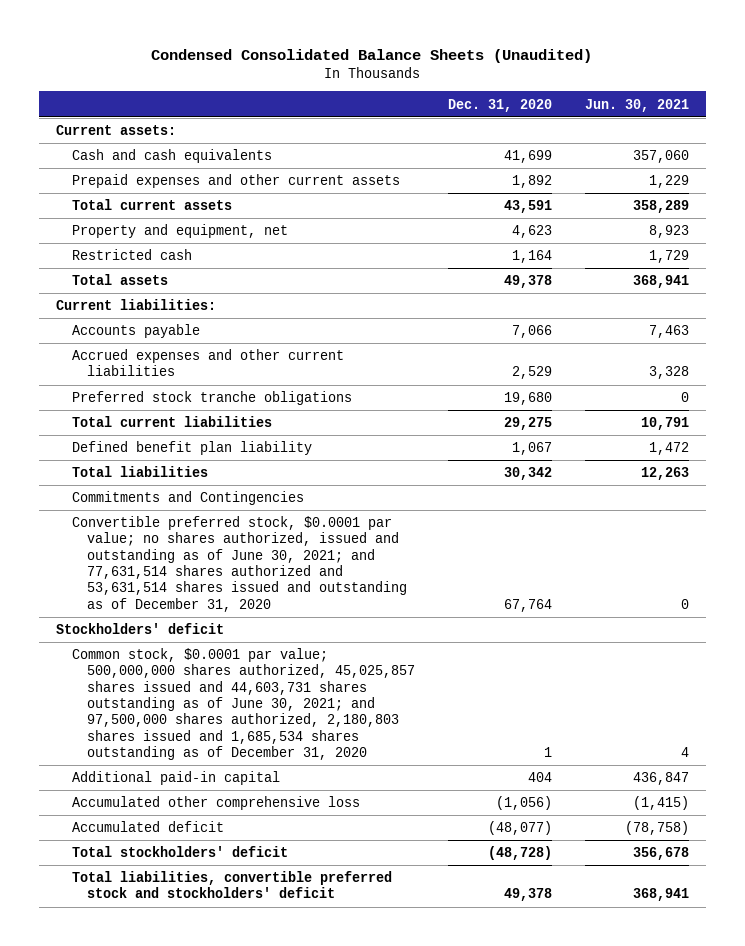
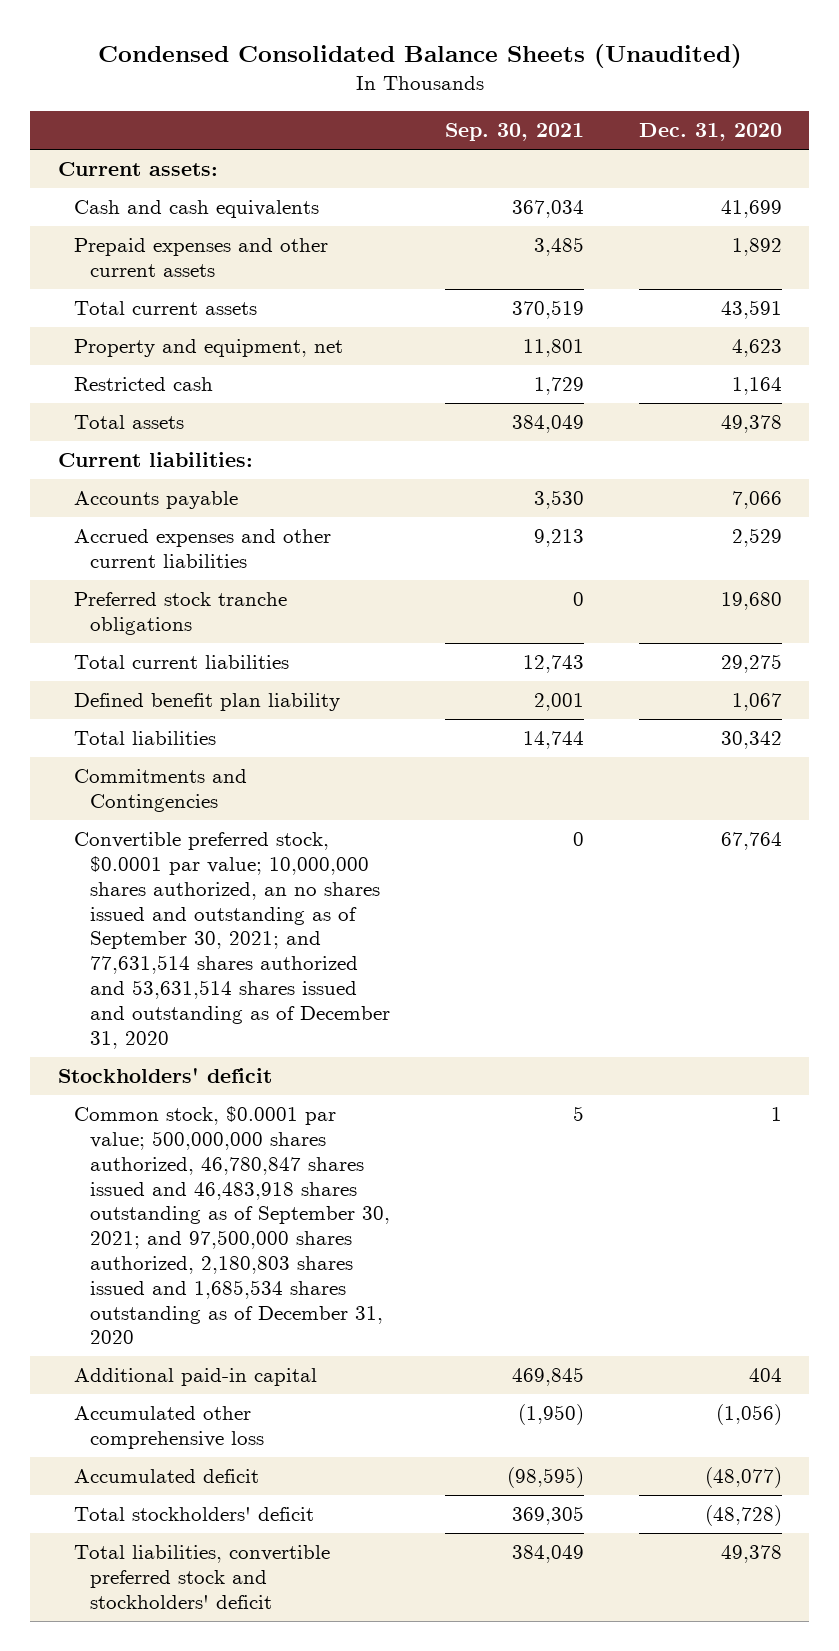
[585,98,690,112] Jun. 30, 2021 -> none
none -> [444,123,584,142] Sep. 30, 2021
[71,516,408,612] Convertible preferred stock, $0.0001 par value; no shares authorized, issued and outstanding as of June 30, 2021; and 77,631,514 shares authorized and 53,631,514 shares issued and outstanding as of December 31, 2020 -> [73,832,390,1049] Convertible preferred stock, $0.0001 par value; 10,000,000 shares authorized, an no shares issued and outstanding as of September 30, 2021; and 77,631,514 shares authorized and 53,631,514 shares issued and outstanding as of December 31, 2020
[71,648,416,761] Common stock, $0.0001 par value; 500,000,000 shares authorized, 45,025,857 shares issued and 44,603,731 shares outstanding as of June 30, 2021; and 97,500,000 shares authorized, 2,180,803 shares issued and 1,685,534 shares outstanding as of December 31, 2020 -> [73,1106,390,1345] Common stock, $0.0001 par value; 500,000,000 shares authorized, 46,780,847 shares issued and 46,483,918 shares outstanding as of September 30, 2021; and 97,500,000 shares authorized, 2,180,803 shares issued and 1,685,534 shares outstanding as of December 31, 2020

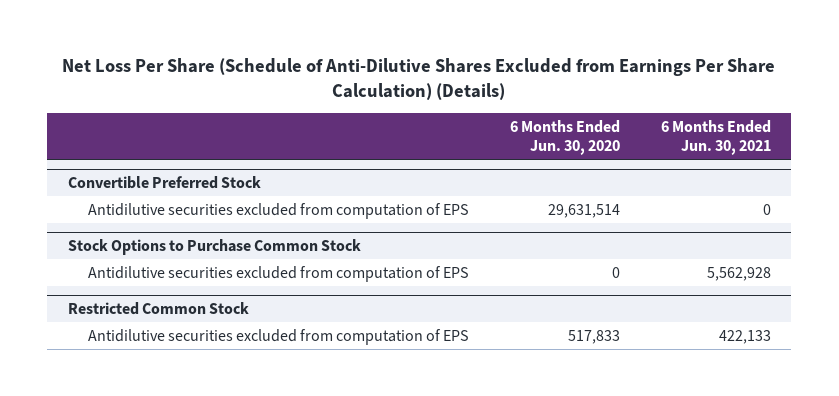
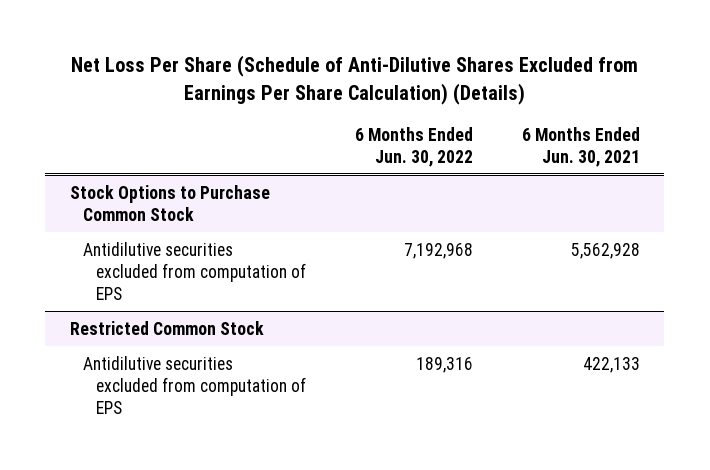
[510,119,621,156] 6 Months Ended Jun. 30, 2020 -> none
none -> [355,126,474,167] 6 Months Ended Jun. 30, 2022
[67,176,261,190] Convertible Preferred Stock -> none
[88,202,470,219] Antidilutive securities excluded from computation of EPS -> none

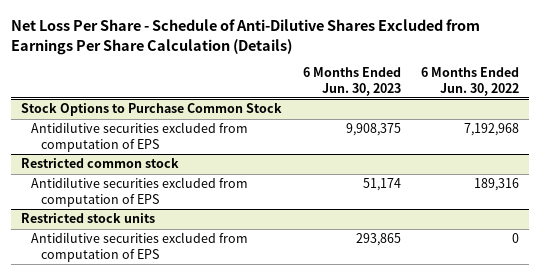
[70,55,638,105] Net Loss Per Share (Schedule of Anti-Dilutive Shares Excluded from Earnings Per Share Calculation) (Details) -> [11,18,481,55] Net Loss Per Share - Schedule of Anti-Dilutive Shares Excluded from Earnings Per Share Calculation (Details)
[521,126,640,167] 6 Months Ended Jun. 30, 2021 -> none
none -> [302,67,401,96] 6 Months Ended Jun. 30, 2023
[69,320,264,335] Restricted Common Stock -> [21,158,180,169] Restricted common stock
none -> [21,213,156,224] Restricted stock units
none -> [31,232,249,262] Antidilutive securities excluded from computation of EPS

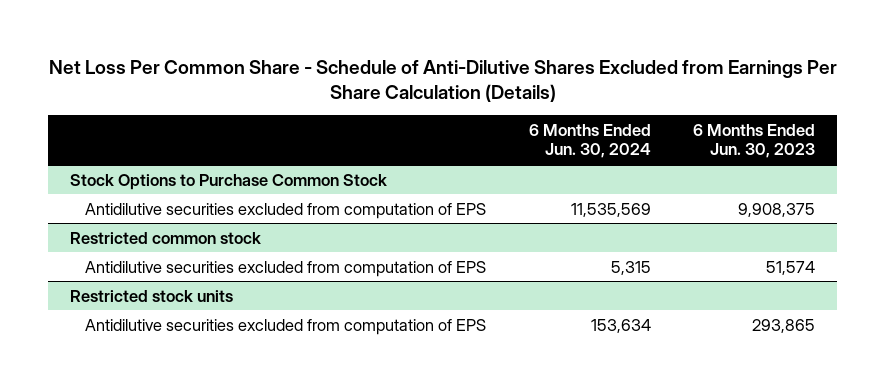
[11,18,481,55] Net Loss Per Share - Schedule of Anti-Dilutive Shares Excluded from Earnings Per Share Calculation (Details) -> [48,59,837,103] Net Loss Per Common Share - Schedule of Anti-Dilutive Shares Excluded from Earnings Per Share Calculation (Details)
[420,67,519,96] 6 Months Ended Jun. 30, 2022 -> none
none -> [528,124,651,159] 6 Months Ended Jun. 30, 2024
[362,178,401,192] 51,174 -> [766,260,816,275] 51,574

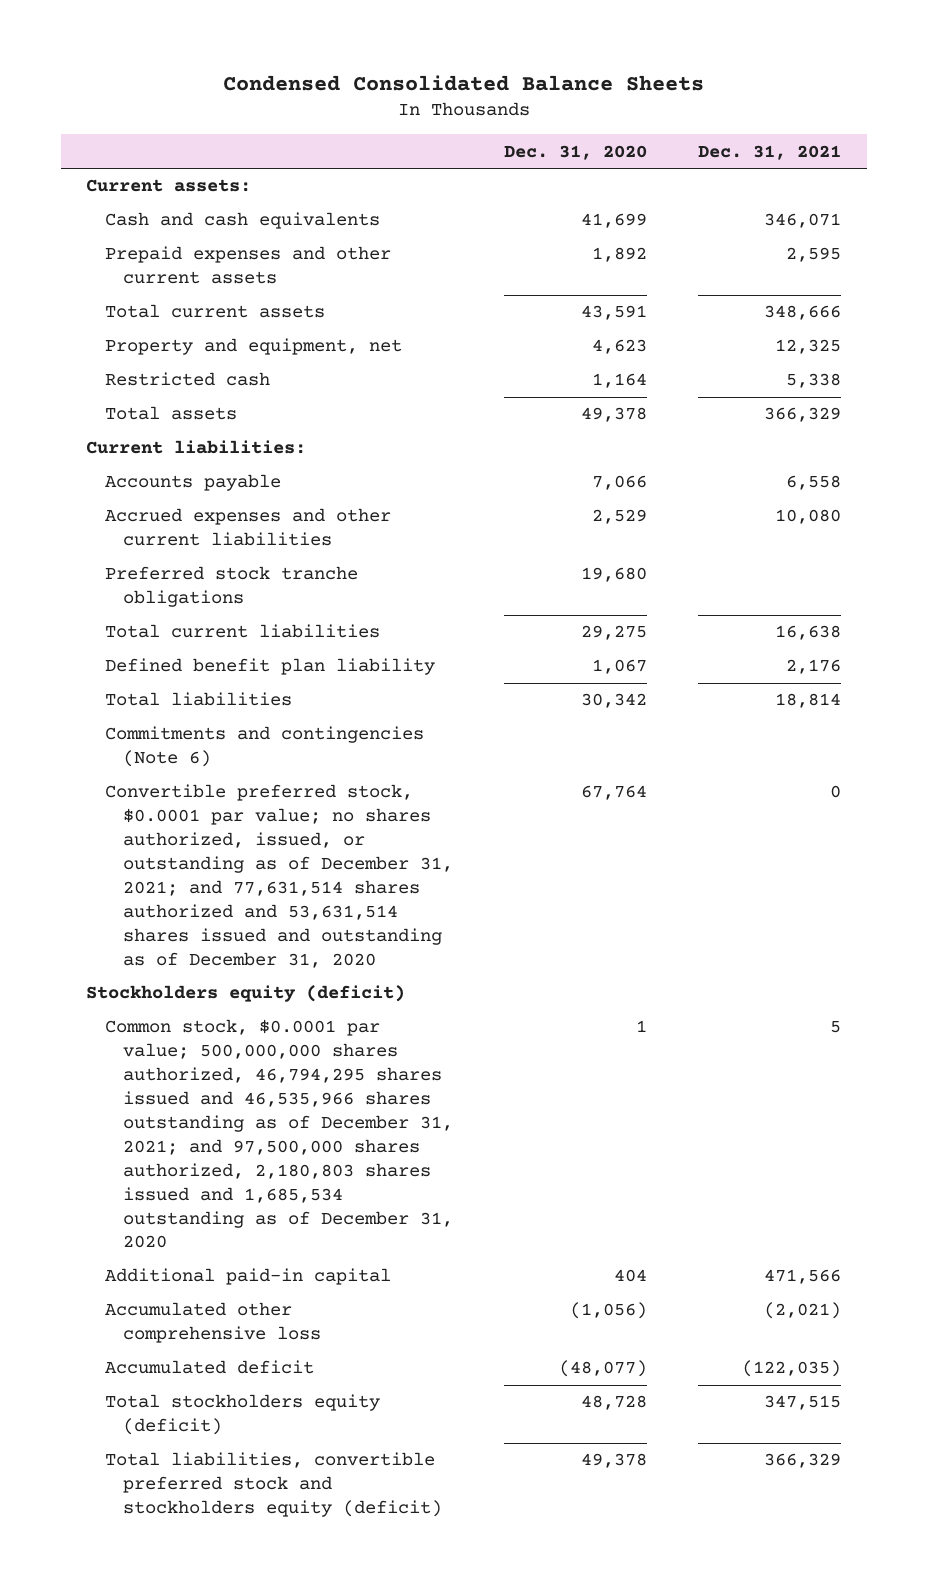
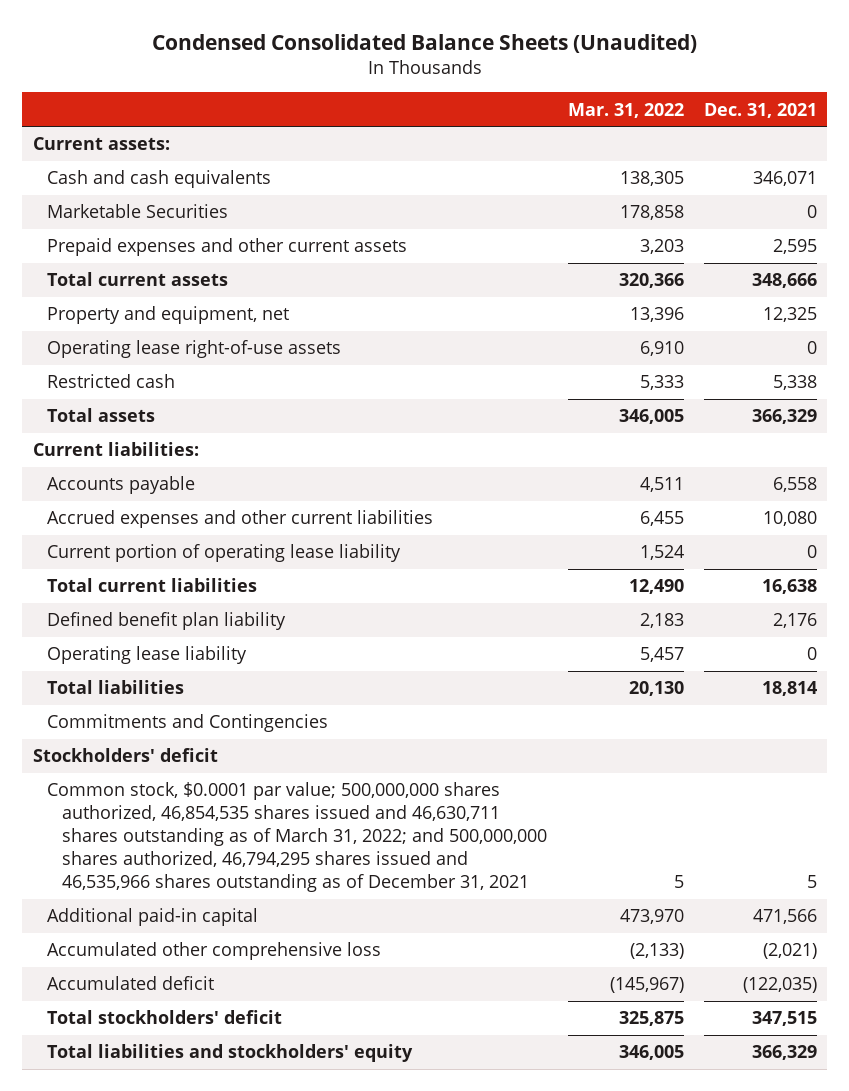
[222,74,704,91] Condensed Consolidated Balance Sheets -> [151,34,697,54] Condensed Consolidated Balance Sheets (Unaudited)
[504,144,648,160] Dec. 31, 2020 -> none
none -> [567,102,684,118] Mar. 31, 2022
none -> [47,204,229,219] Marketable Securities
none -> [47,340,342,359] Operating lease right-of-use assets
[104,566,358,608] Preferred stock tranche obligations -> none
none -> [47,544,402,563] Current portion of operating lease liability
none -> [47,646,248,665] Operating lease liability
[104,784,454,968] Convertible preferred stock, $0.0001 par value; no shares authorized, issued, or outstanding as of December 31, 2021; and 77,631,514 shares authorized and 53,631,514 shares issued and outstanding as of December 31, 2020 -> none
[104,726,424,768] Commitments and contingencies (Note 6) -> [47,714,329,733] Commitments and Contingencies
[86,985,406,1003] Stockholders equity (deficit) -> [32,748,218,763] Stockholders' deficit
[104,1019,454,1249] Common stock, $0.0001 par value; 500,000,000 shares authorized, 46,794,295 shares issued and 46,535,966 shares outstanding as of December 31, 2021; and 97,500,000 shares authorized, 2,180,803 shares issued and 1,685,534 outstanding as of December 31, 2020 -> [47,782,548,893] Common stock, $0.0001 par value; 500,000,000 shares authorized, 46,854,535 shares issued and 46,630,711 shares outstanding as of March 31, 2022; and 500,000,000 shares authorized, 46,794,295 shares issued and 46,535,966 shares outstanding as of December 31, 2021
[104,1394,380,1436] Total stockholders equity (deficit) -> [47,1010,283,1025] Total stockholders' deficit
[104,1452,443,1518] Total liabilities, convertible preferred stock and stockholders equity (deficit) -> [47,1044,414,1063] Total liabilities and stockholders' equity

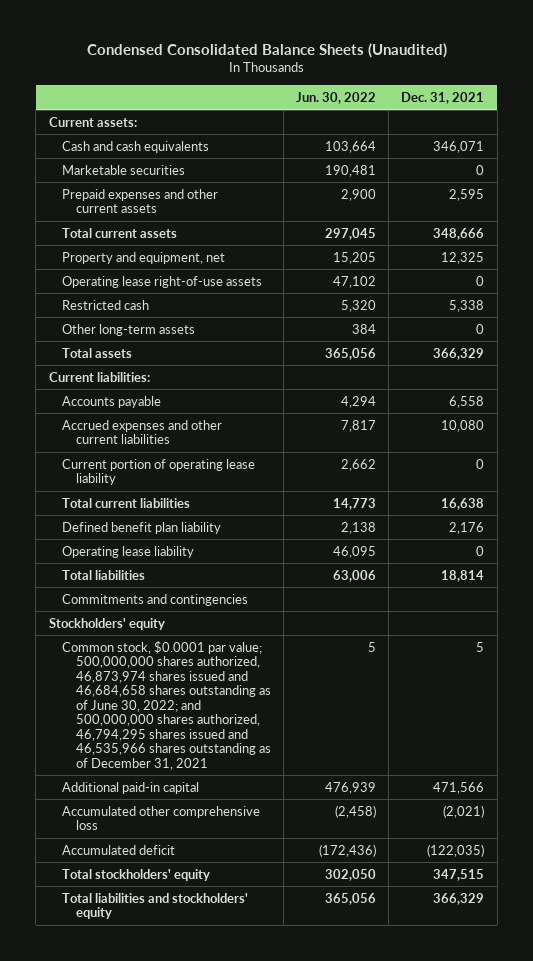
[567,102,684,118] Mar. 31, 2022 -> none
none -> [296,91,377,104] Jun. 30, 2022
[47,204,229,219] Marketable Securities -> [62,164,186,175] Marketable securities
none -> [62,323,196,336] Other long-term assets
[47,714,329,733] Commitments and Contingencies -> [62,593,249,606] Commitments and contingencies
[32,748,218,763] Stockholders' deficit -> [48,617,165,630] Stockholders' equity
[47,782,548,893] Common stock, $0.0001 par value; 500,000,000 shares authorized, 46,854,535 shares issued and 46,630,711 shares outstanding as of March 31, 2022; and 500,000,000 shares authorized, 46,794,295 shares issued and 46,535,966 shares outstanding as of December 31, 2021 -> [62,640,271,770] Common stock, $0.0001 par value; 500,000,000 shares authorized, 46,873,974 shares issued and 46,684,658 shares outstanding as of June 30, 2022; and 500,000,000 shares authorized, 46,794,295 shares issued and 46,535,966 shares outstanding as of December 31, 2021
[47,1010,283,1025] Total stockholders' deficit -> [62,868,211,881] Total stockholders' equity

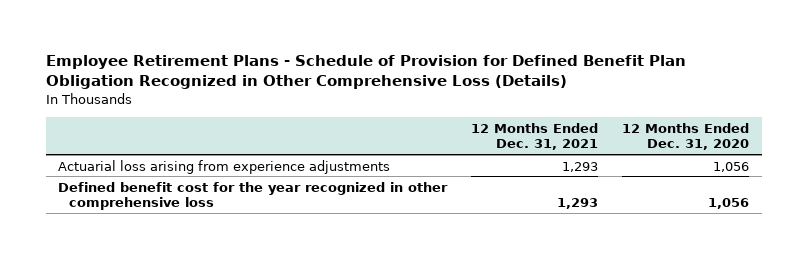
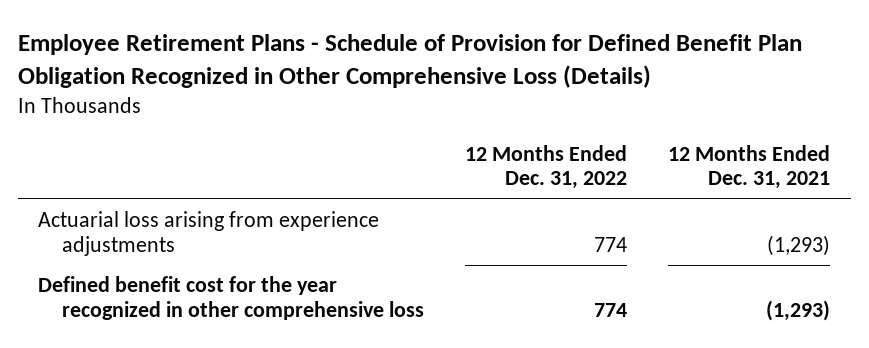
[622,122,750,151] 12 Months Ended Dec. 31, 2020 -> none
none -> [465,144,628,190] 12 Months Ended Dec. 31, 2022
[562,161,599,172] 1,293 -> [767,234,831,256] (1,293)
[557,197,599,209] 1,293 -> [766,299,831,321] (1,293)

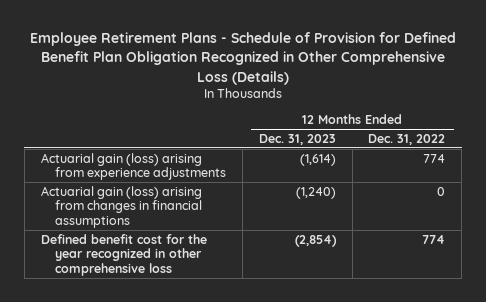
[668,144,831,190] 12 Months Ended Dec. 31, 2021 -> none
none -> [258,133,336,145] Dec. 31, 2023
[38,211,380,256] Actuarial loss arising from experience adjustments -> [40,152,227,181] Actuarial gain (loss) arising from experience adjustments
none -> [40,185,203,228] Actuarial gain (loss) arising from changes in financial assumptions

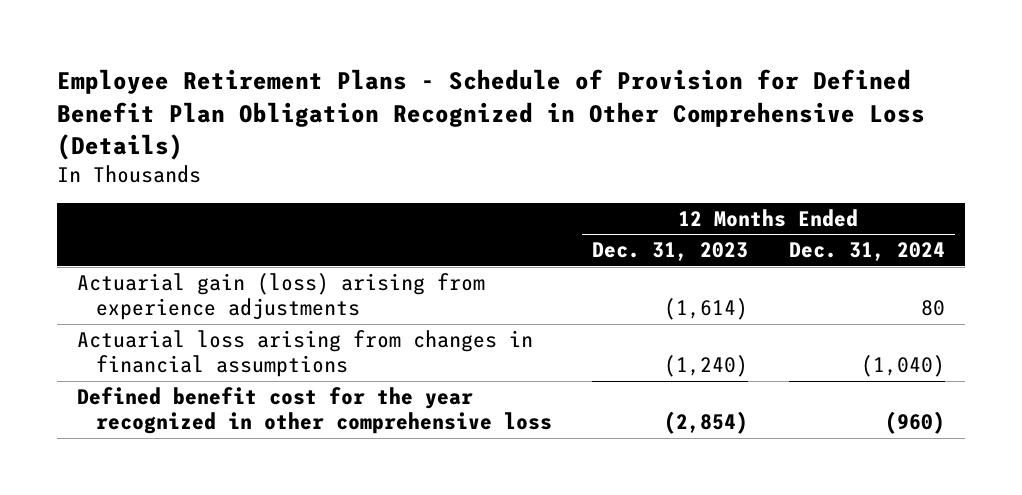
[368,133,446,145] Dec. 31, 2022 -> none
none -> [788,242,945,262] Dec. 31, 2024
[40,185,203,228] Actuarial gain (loss) arising from changes in financial assumptions -> [77,329,534,378] Actuarial loss arising from changes in financial assumptions

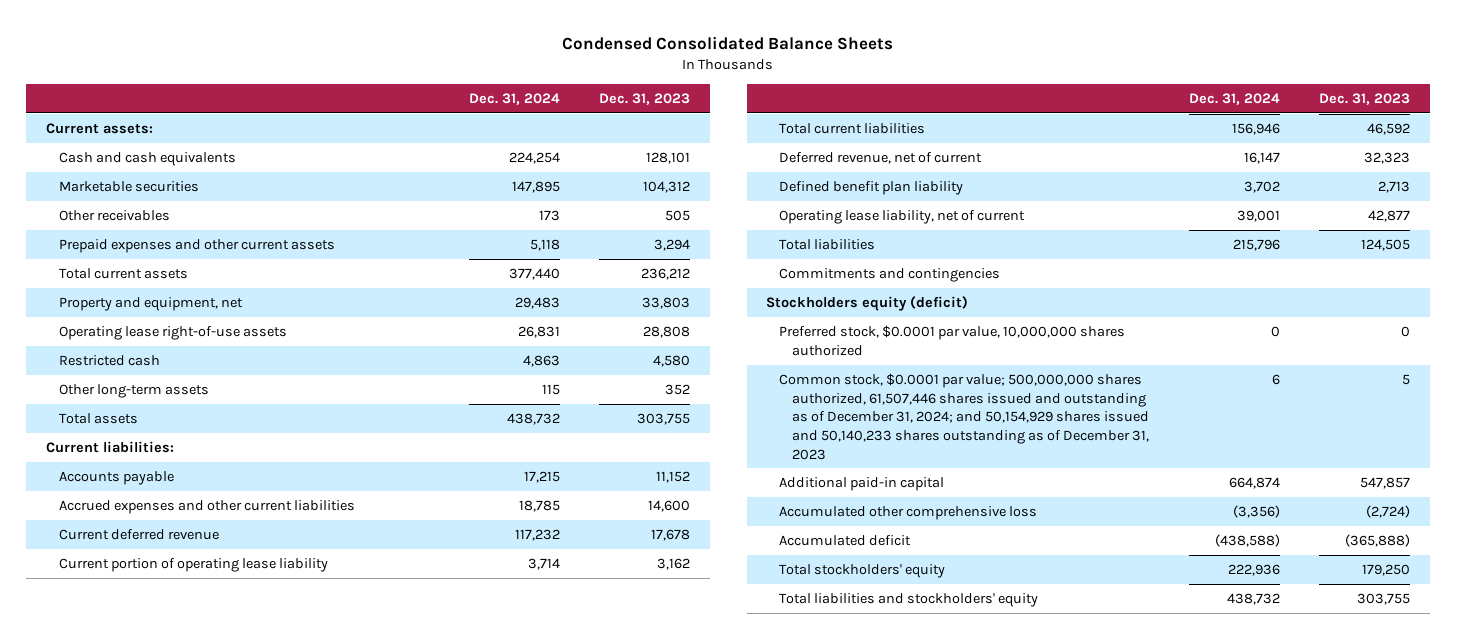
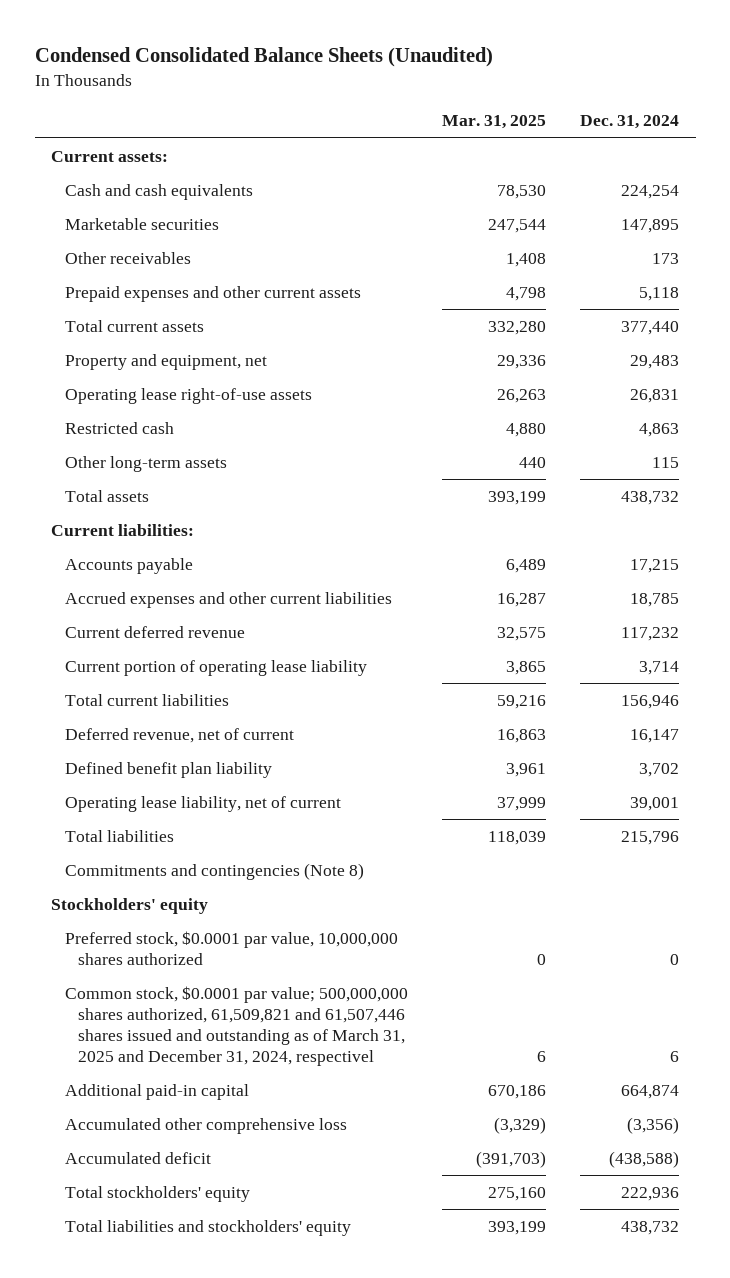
[562,36,894,51] Condensed Consolidated Balance Sheets -> [34,46,493,67] Condensed Consolidated Balance Sheets (Unaudited)
[599,92,691,105] Dec. 31, 2023 -> none
none -> [441,115,546,130] Mar. 31, 2025
[779,268,1001,283] Commitments and contingencies -> [64,862,364,880] Commitments and contingencies (Note 8)
[766,296,969,312] Stockholders equity (deficit) -> [51,897,209,914] Stockholders' equity
[779,373,1150,460] Common stock, $0.0001 par value; 500,000,000 shares authorized, 61,507,446 shares issued and outstanding as of December 31, 2024; and 50,154,929 shares issued and 50,140,233 shares outstanding as of December 31, 2023 -> [64,985,408,1066] Common stock, $0.0001 par value; 500,000,000 shares authorized, 61,509,821 and 61,507,446 shares issued and outstanding as of March 31, 2025 and December 31, 2024, respectivel

